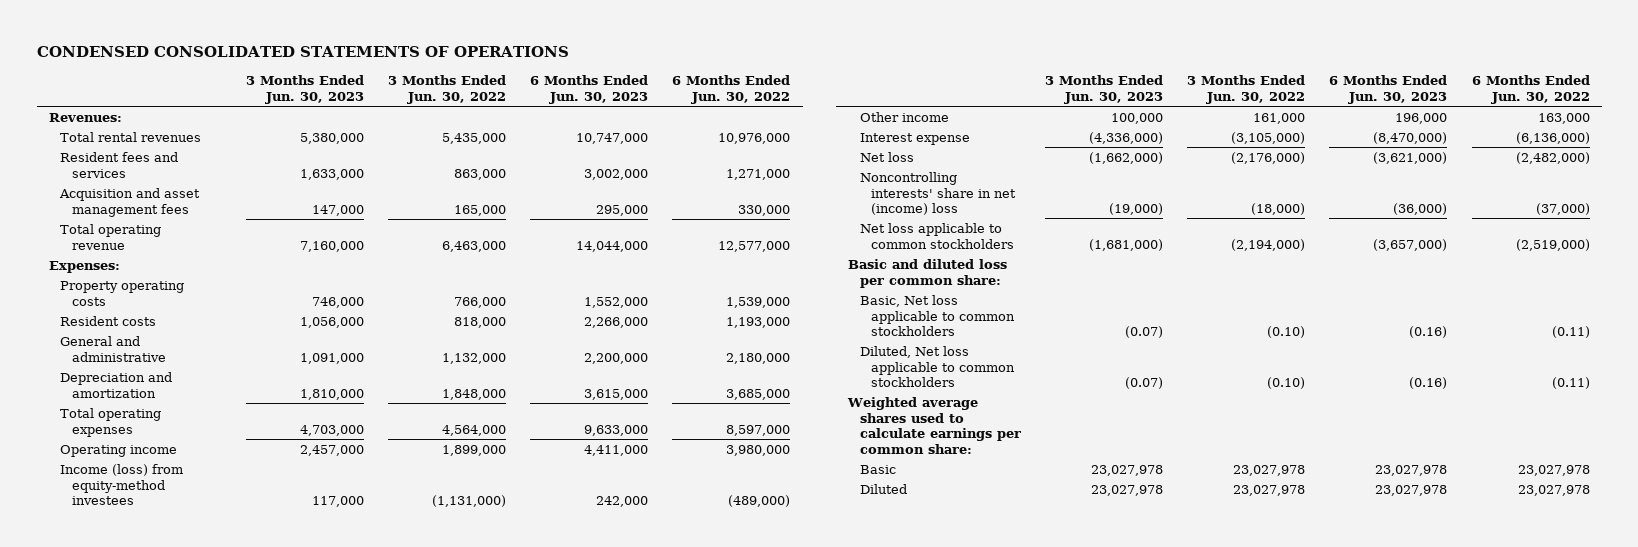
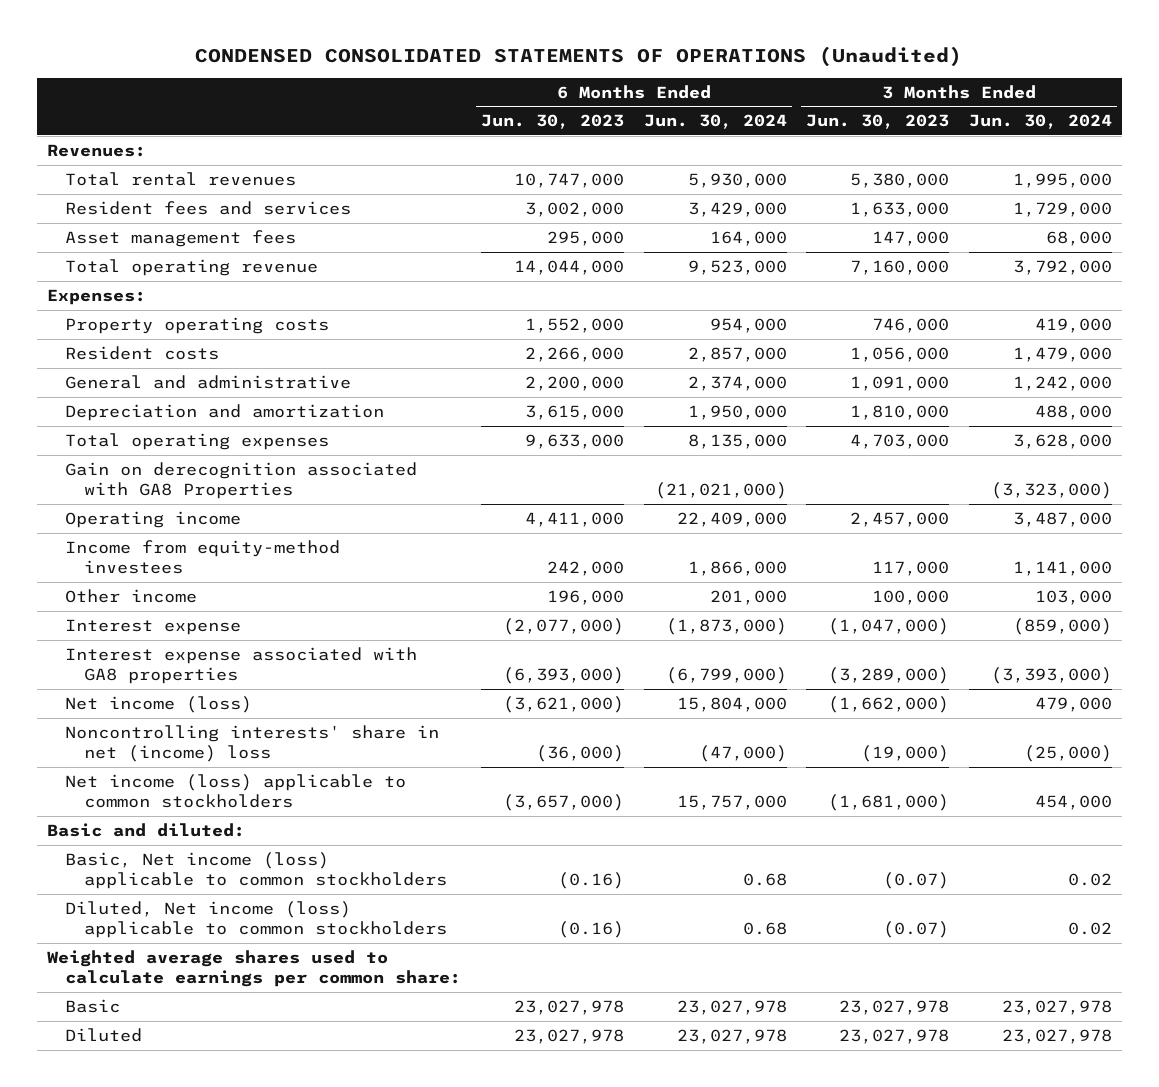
[36,46,569,58] CONDENSED CONSOLIDATED STATEMENTS OF OPERATIONS -> [195,45,963,67] CONDENSED CONSOLIDATED STATEMENTS OF OPERATIONS (Unaudited)
[387,75,506,104] 3 Months Ended Jun. 30, 2022 -> none
[672,75,791,104] 6 Months Ended Jun. 30, 2022 -> none
none -> [643,114,787,130] Jun. 30, 2024
none -> [969,114,1113,130] Jun. 30, 2024
[59,187,201,217] Acquisition and asset management fees -> [65,229,297,247] Asset management fees
none -> [65,461,418,500] Gain on derecognition associated with GA8 Properties
[60,463,184,506] Income (loss) from equity-method investees -> [65,539,341,575] Income from equity-method investees
[1088,131,1163,144] (4,336,000) -> [828,617,950,635] (1,047,000)
[1373,131,1448,144] (8,470,000) -> [502,617,624,635] (2,077,000)
none -> [65,646,418,685] Interest expense associated with GA8 properties
[859,151,914,162] Net loss -> [65,695,253,713] Net income (loss)
[859,222,1015,249] Net loss applicable to common stockholders -> [65,773,407,809] Net income (loss) applicable to common stockholders
[847,258,1007,288] Basic and diluted loss per common share: -> [46,822,245,837] Basic and diluted:
[859,294,1016,337] Basic, Net loss applicable to common stockholders -> [65,851,447,890] Basic, Net income (loss) applicable to common stockholders
[859,345,1016,388] Diluted, Net loss applicable to common stockholders -> [65,900,447,939] Diluted, Net income (loss) applicable to common stockholders

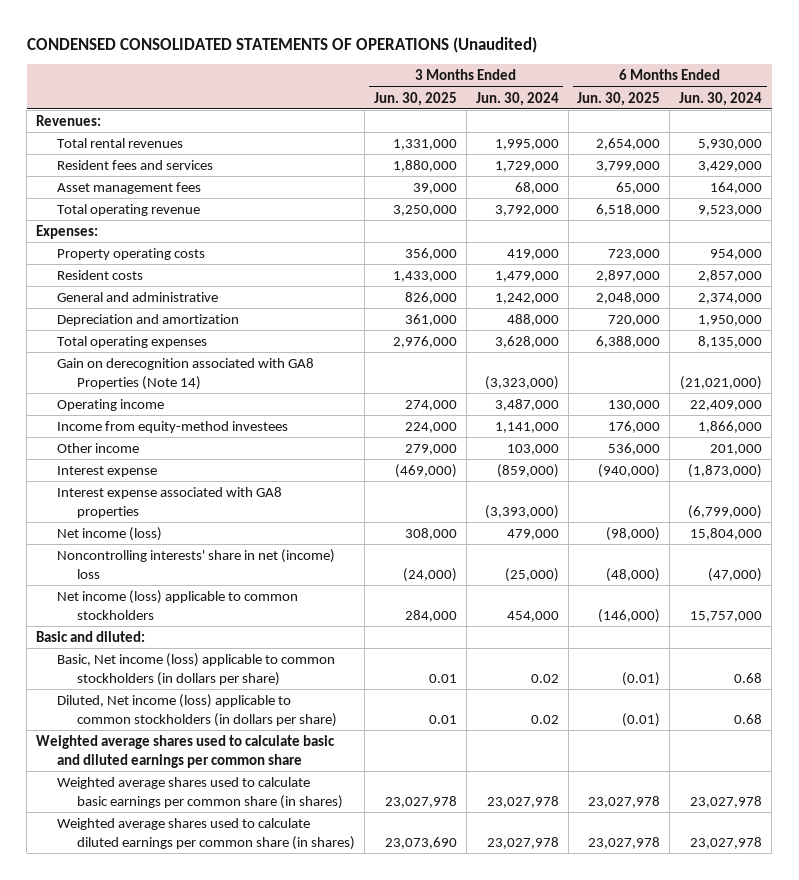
[480,114,624,130] Jun. 30, 2023 -> none
[806,114,950,130] Jun. 30, 2023 -> none
none -> [373,91,457,106] Jun. 30, 2025
none -> [577,91,661,106] Jun. 30, 2025
[65,461,418,500] Gain on derecognition associated with GA8 Properties -> [56,357,314,390] Gain on derecognition associated with GA8 Properties (Note 14)
[65,851,447,890] Basic, Net income (loss) applicable to common stockholders -> [56,652,335,686] Basic, Net income (loss) applicable to common stockholders (in dollars per share)
[65,900,447,939] Diluted, Net income (loss) applicable to common stockholders -> [56,693,337,727] Diluted, Net income (loss) applicable to common stockholders (in dollars per share)
[46,949,462,988] Weighted average shares used to calculate earnings per common share: -> [36,734,336,768] Weighted average shares used to calculate basic and diluted earnings per common share
[65,998,121,1013] Basic -> [56,776,343,809] Weighted average shares used to calculate basic earnings per common share (in shares)
[65,1027,143,1042] Diluted -> [56,817,355,850] Weighted average shares used to calculate diluted earnings per common share (in shares)

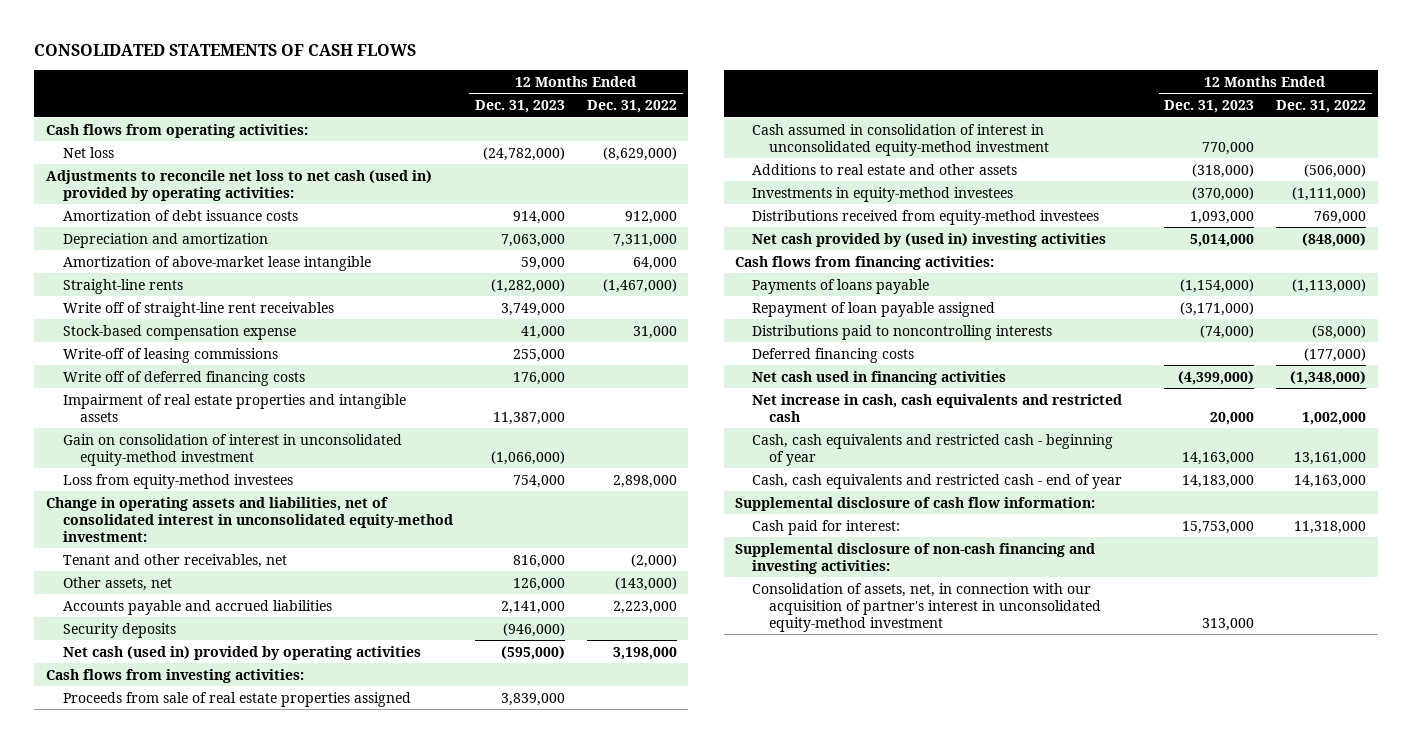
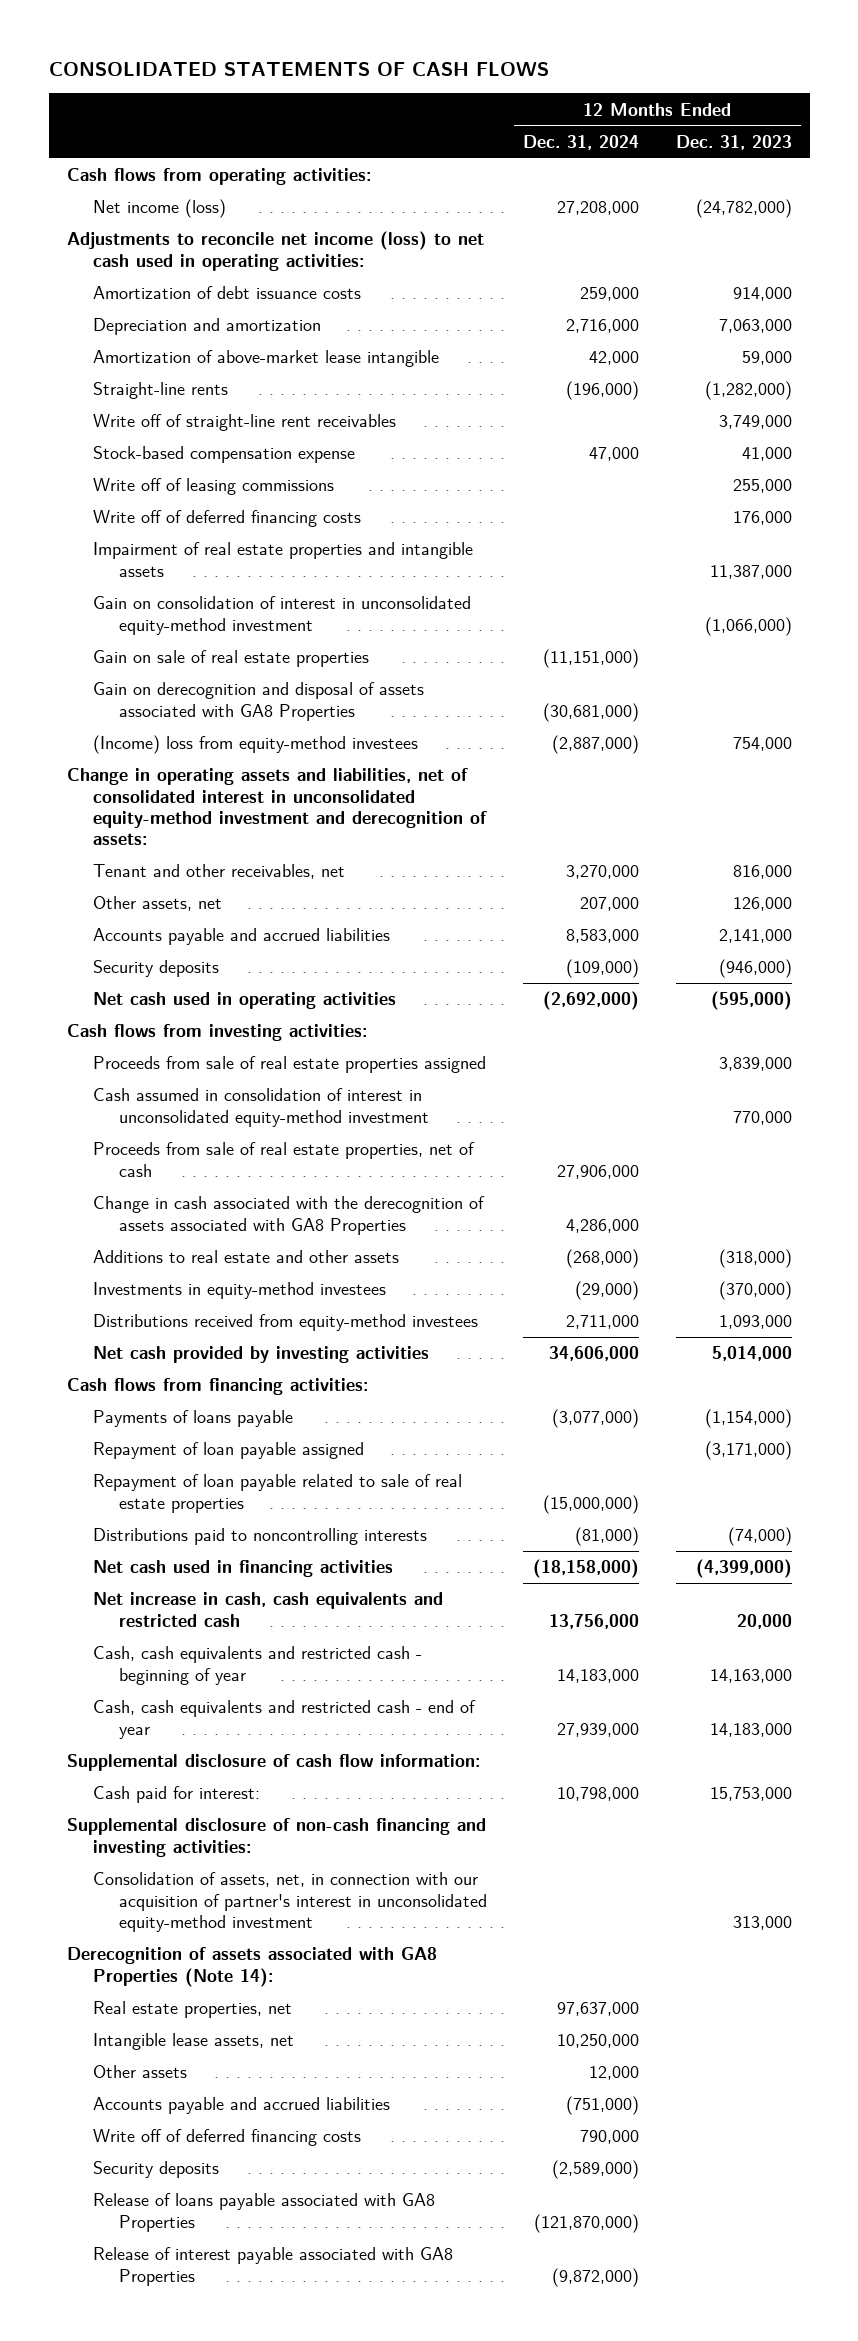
[587,100,678,114] Dec. 31, 2022 -> none
none -> [523,134,640,150] Dec. 31, 2024
[62,146,114,158] Net loss -> [92,199,226,219] Net income (loss)
[45,169,432,201] Adjustments to reconcile net loss to net cash (used in) provided by operating activities: -> [66,231,484,271] Adjustments to reconcile net income (loss) to net cash used in operating activities:
[62,347,278,363] Write-off of leasing commissions -> [92,478,334,496] Write off of leasing commissions
none -> [92,650,369,668] Gain on sale of real estate properties
none -> [92,682,424,721] Gain on derecognition and disposal of assets associated with GA8 Properties
[62,473,293,489] Loss from equity-method investees -> [92,735,418,755] (Income) loss from equity-method investees
[45,496,453,542] Change in operating assets and liabilities, net of consolidated interest in unconsolidated equity-method investment: -> [66,768,487,846] Change in operating assets and liabilities, net of consolidated interest in unconsolidated equity-method investment and derecognition of assets:
[62,645,421,660] Net cash (used in) provided by operating activities -> [92,992,396,1010] Net cash used in operating activities
none -> [92,1142,475,1177] Proceeds from sale of real estate properties, net of cash
none -> [92,1196,485,1235] Change in cash associated with the derecognition of assets associated with GA8 Properties
[751,232,1106,247] Net cash provided by (used in) investing activities -> [92,1346,429,1364] Net cash provided by investing activities
none -> [92,1474,462,1513] Repayment of loan payable related to sale of real estate properties
[751,347,914,363] Deferred financing costs -> none
none -> [66,1947,437,1987] Derecognition of assets associated with GA8 Properties (Note 14):
none -> [92,2001,292,2019] Real estate properties, net
none -> [92,2033,294,2051] Intangible lease assets, net
none -> [92,2065,187,2079] Other assets
none -> [92,2097,390,2115] Accounts payable and accrued liabilities
none -> [92,2129,361,2147] Write off of deferred financing costs
none -> [92,2161,219,2179] Security deposits
none -> [92,2193,435,2232] Release of loans payable associated with GA8 Properties
none -> [92,2247,453,2286] Release of interest payable associated with GA8 Properties

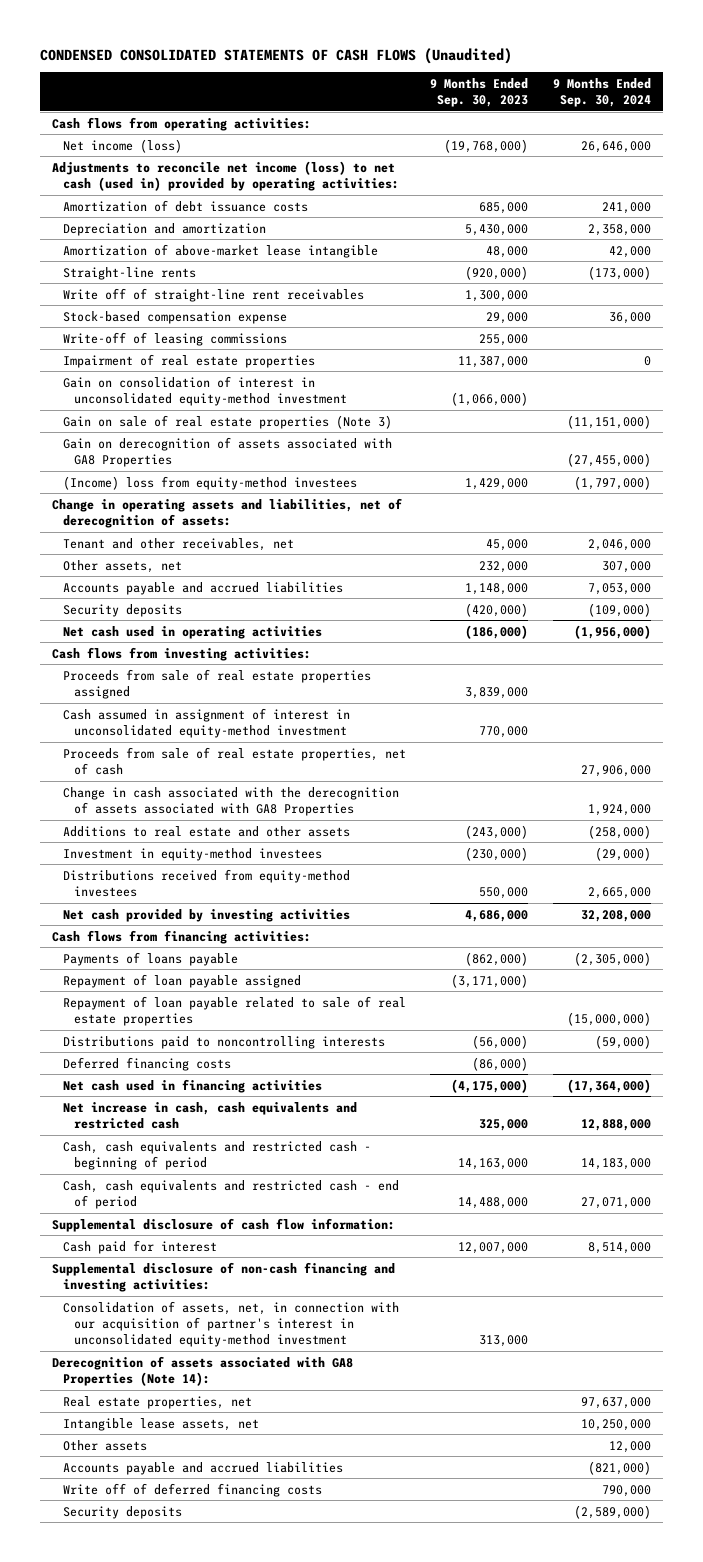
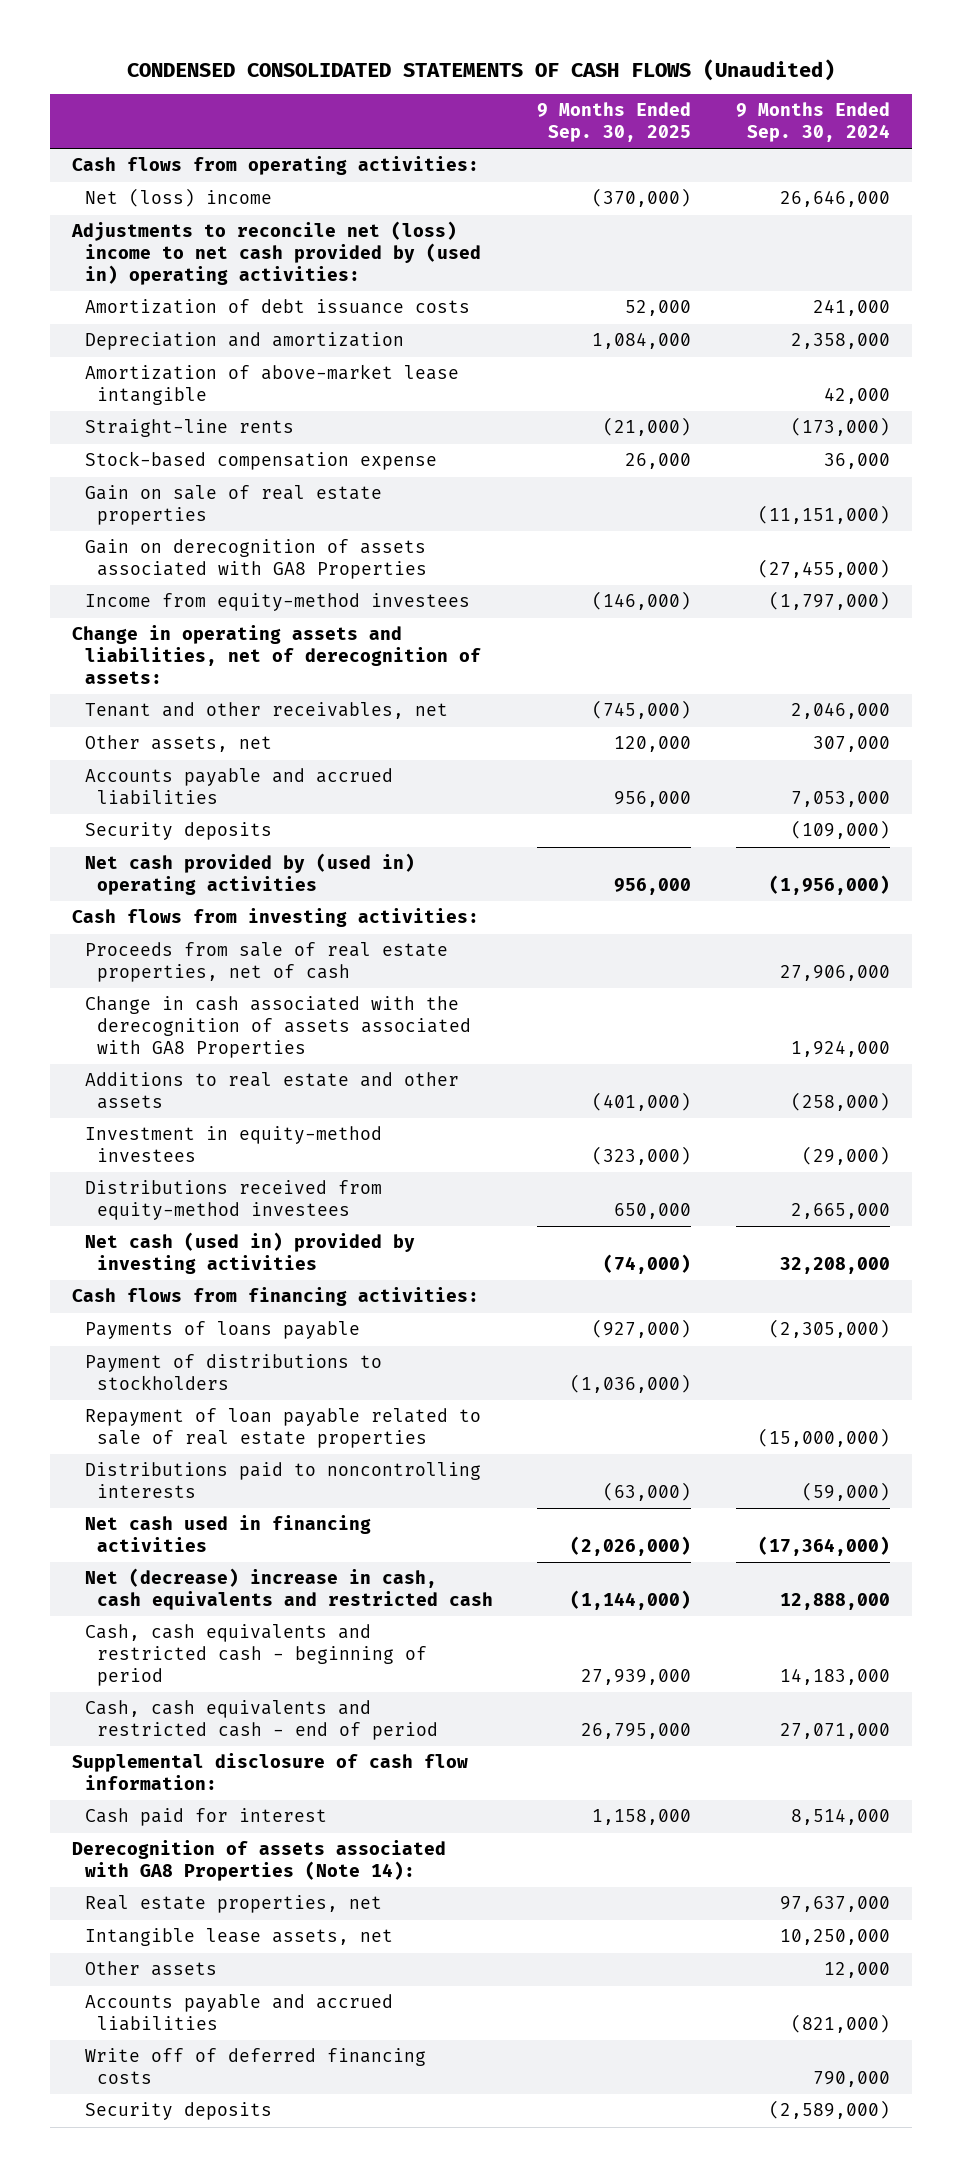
[430,77,529,107] 9 Months Ended Sep. 30, 2023 -> none
none -> [537,102,692,143] 9 Months Ended Sep. 30, 2025
[63,138,183,153] Net income (loss) -> [84,188,272,208] Net (loss) income
[52,160,400,191] Adjustments to reconcile net income (loss) to net cash (used in) provided by operating activities: -> [71,221,481,285] Adjustments to reconcile net (loss) income to net cash provided by (used in) operating activities:
[63,287,365,302] Write off of straight-line rent receivables -> none
[63,331,288,346] Write-off of leasing commissions -> none
[63,353,316,368] Impairment of real estate properties -> none
[63,375,347,406] Gain on consolidation of interest in unconsolidated equity-method investment -> none
[63,414,393,429] Gain on sale of real estate properties (Note 3) -> [84,485,382,526] Gain on sale of real estate properties
[63,475,358,490] (Income) loss from equity-method investees -> [84,593,470,612] Income from equity-method investees
[63,625,323,639] Net cash used in operating activities -> [84,853,415,896] Net cash provided by (used in) operating activities
[63,668,372,699] Proceeds from sale of real estate properties assigned -> none
[63,707,351,738] Cash assumed in assignment of interest in unconsolidated equity-method investment -> none
[63,908,351,922] Net cash provided by investing activities -> [84,1232,415,1275] Net cash (used in) provided by investing activities
[63,973,302,988] Repayment of loan payable assigned -> none
none -> [84,1354,382,1391] Payment of distributions to stockholders
[63,1056,232,1071] Deferred financing costs -> none
[63,1101,358,1129] Net increase in cash, cash equivalents and restricted cash -> [84,1568,494,1611] Net (decrease) increase in cash, cash equivalents and restricted cash
[52,1261,396,1292] Supplemental disclosure of non-cash financing and investing activities: -> none
[63,1300,400,1347] Consolidation of assets, net, in connection with our acquisition of partner's interest in unconsolidated equity-method investment -> none

